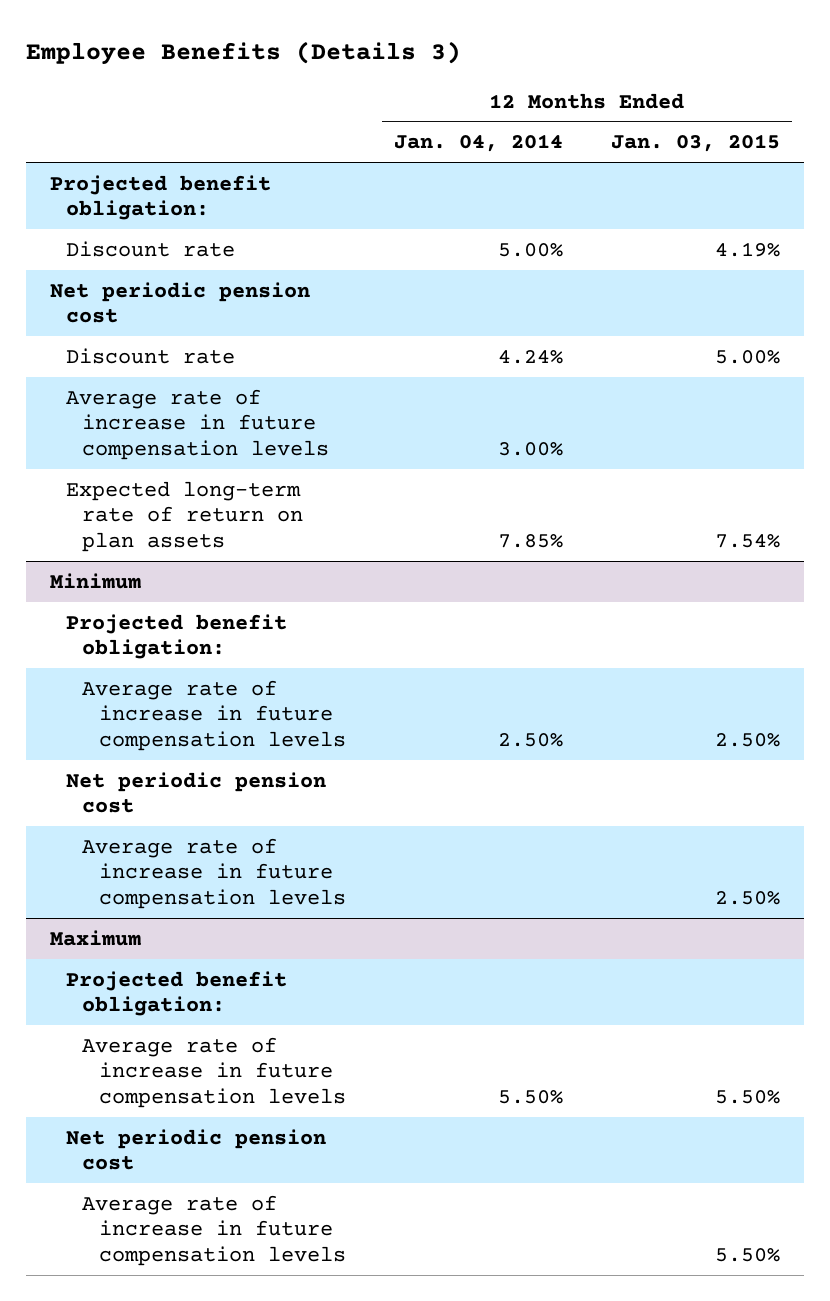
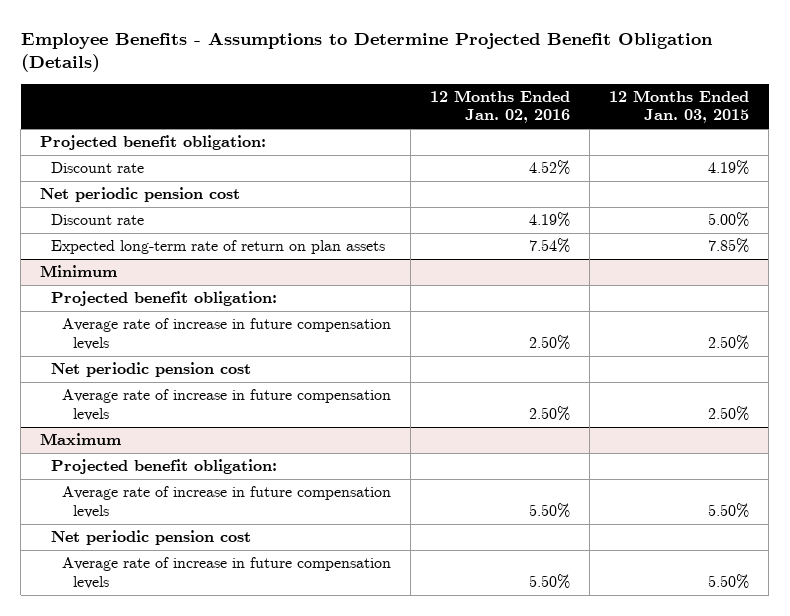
[25,41,461,66] Employee Benefits (Details 3) -> [20,31,713,73] Employee Benefits - Assumptions to Determine Projected Benefit Obligation (Details)
[393,134,563,153] Jan. 04, 2014 -> none
none -> [430,90,571,124] 12 Months Ended Jan. 02, 2016
[66,388,330,461] Average rate of increase in future compensation levels -> none
[715,534,781,549] 7.54% -> [708,238,750,254] 7.85%

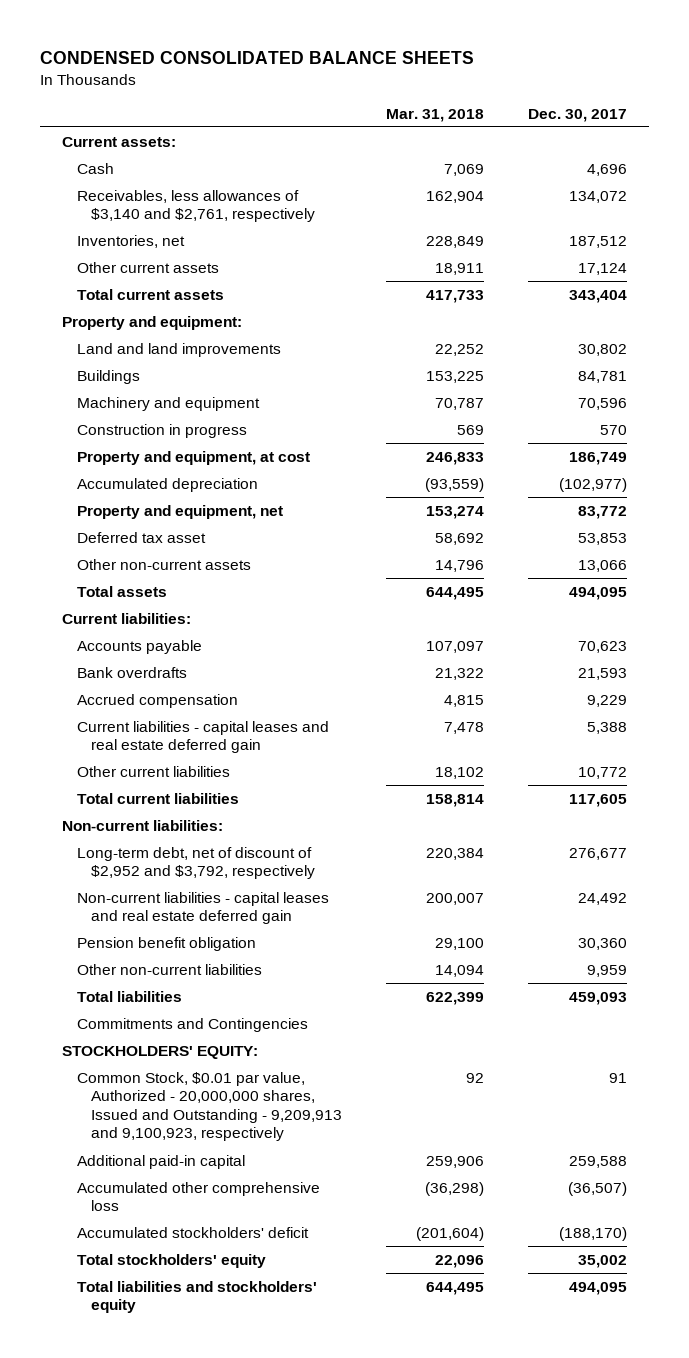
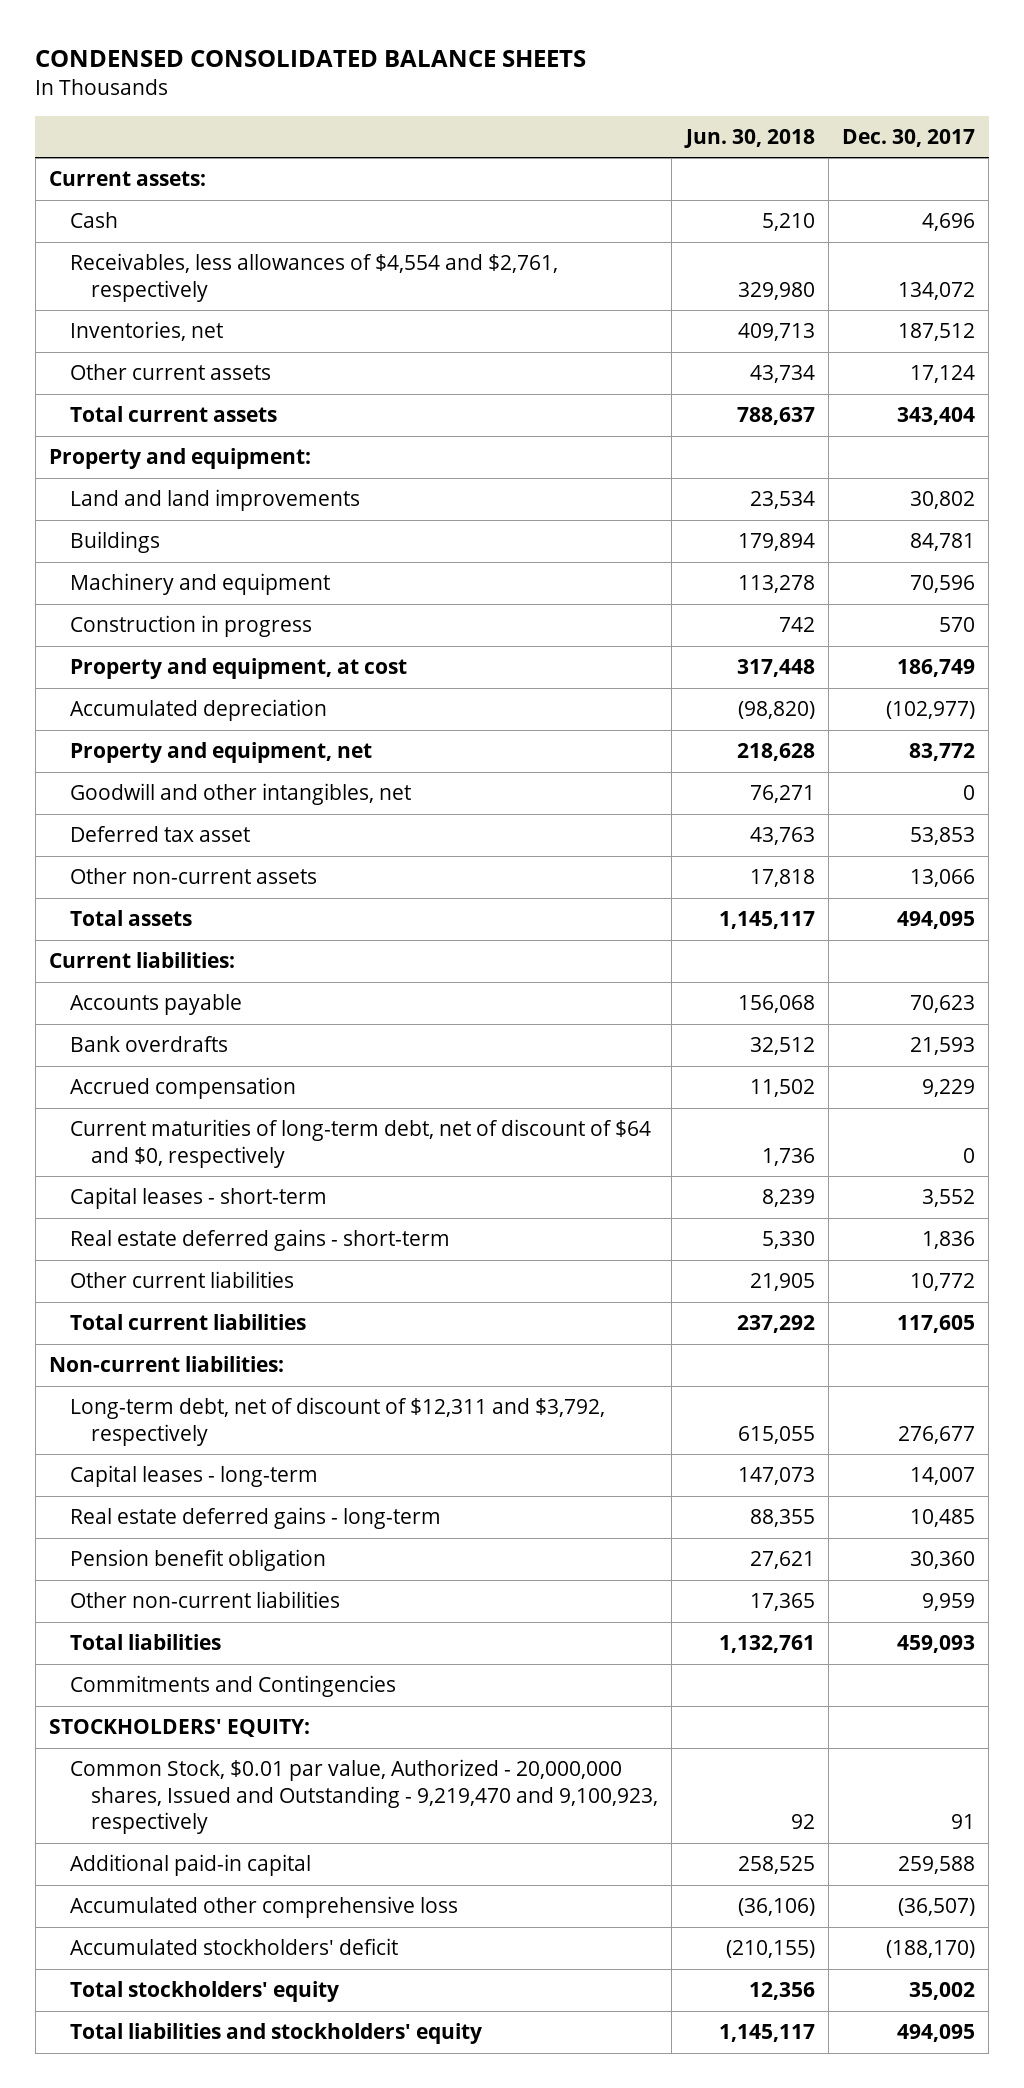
[386,108,485,122] Mar. 31, 2018 -> none
none -> [683,128,815,148] Jun. 30, 2018
[76,189,316,223] Receivables, less allowances of $3,140 and $2,761, respectively -> [69,253,558,302] Receivables, less allowances of $4,554 and $2,761, respectively
none -> [69,783,411,806] Goodwill and other intangibles, net
none -> [69,1119,651,1168] Current maturities of long-term debt, net of discount of $64 and $0, respectively
none -> [69,1187,327,1210] Capital leases - short-term
[76,720,329,754] Current liabilities - capital leases and real estate deferred gain -> [69,1229,450,1252] Real estate deferred gains - short-term
[586,721,627,734] 5,388 -> [922,1231,976,1250] 1,836
[76,846,316,880] Long-term debt, net of discount of $2,952 and $3,792, respectively -> [69,1397,605,1446] Long-term debt, net of discount of $12,311 and $3,792, respectively
none -> [69,1465,318,1488] Capital leases - long-term
[76,891,329,925] Non-current liabilities - capital leases and real estate deferred gain -> [69,1507,441,1530] Real estate deferred gains - long-term
[577,892,627,905] 24,492 -> [910,1509,976,1528] 10,485
[76,1071,343,1142] Common Stock, $0.01 par value, Authorized - 20,000,000 shares, Issued and Outstanding - 9,209,913 and 9,100,923, respectively -> [69,1759,658,1835] Common Stock, $0.01 par value, Authorized - 20,000,000 shares, Issued and Outstanding - 9,219,470 and 9,100,923, respectively

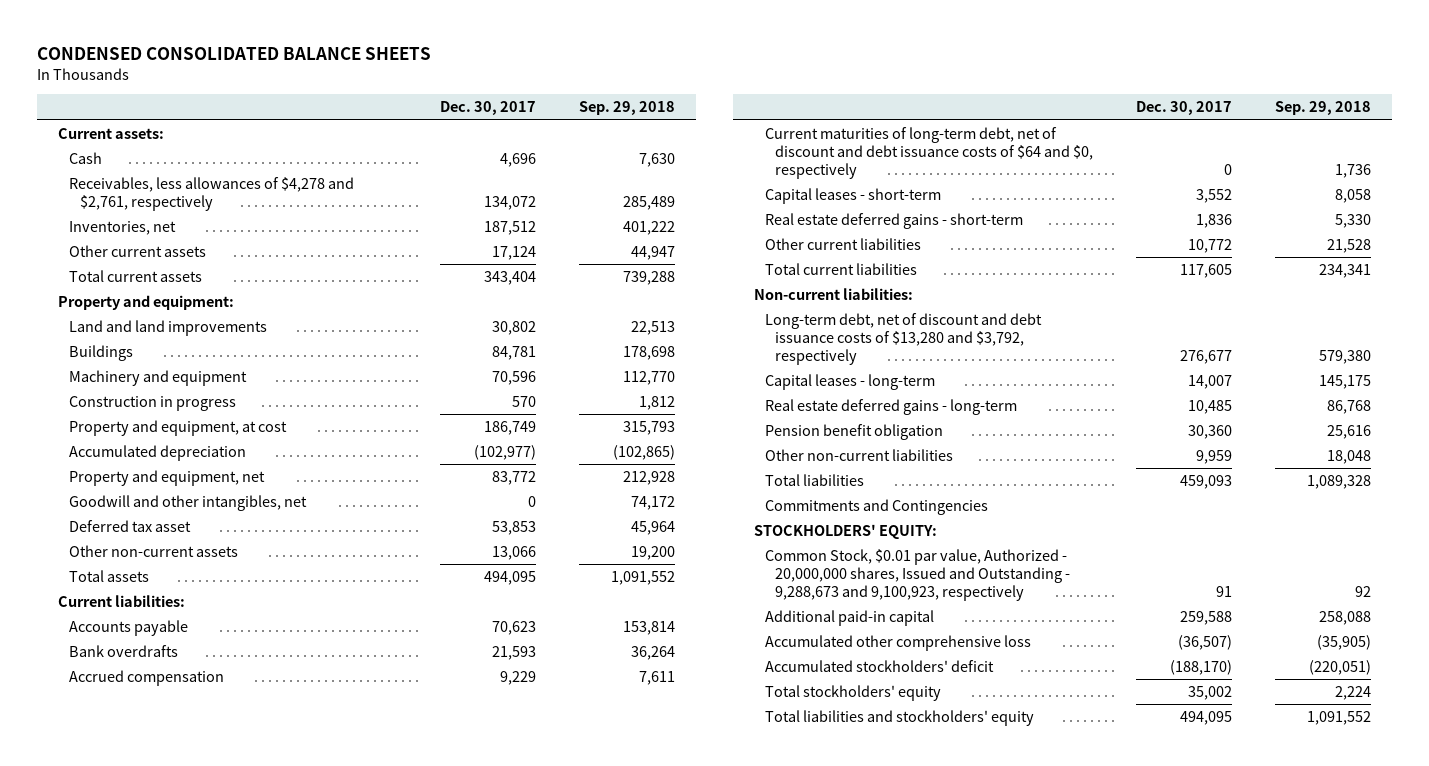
[683,128,815,148] Jun. 30, 2018 -> none
none -> [578,101,675,116] Sep. 29, 2018
[69,253,558,302] Receivables, less allowances of $4,554 and $2,761, respectively -> [69,176,355,211] Receivables, less allowances of $4,278 and $2,761, respectively
[69,1119,651,1168] Current maturities of long-term debt, net of discount of $64 and $0, respectively -> [764,126,1094,179] Current maturities of long-term debt, net of discount and debt issuance costs of $64 and $0, respectively
[69,1397,605,1446] Long-term debt, net of discount of $12,311 and $3,792, respectively -> [764,312,1042,365] Long-term debt, net of discount and debt issuance costs of $13,280 and $3,792, respectively
[69,1759,658,1835] Common Stock, $0.01 par value, Authorized - 20,000,000 shares, Issued and Outstanding - 9,219,470 and 9,100,923, respectively -> [764,548,1071,601] Common Stock, $0.01 par value, Authorized - 20,000,000 shares, Issued and Outstanding - 9,288,673 and 9,100,923, respectively

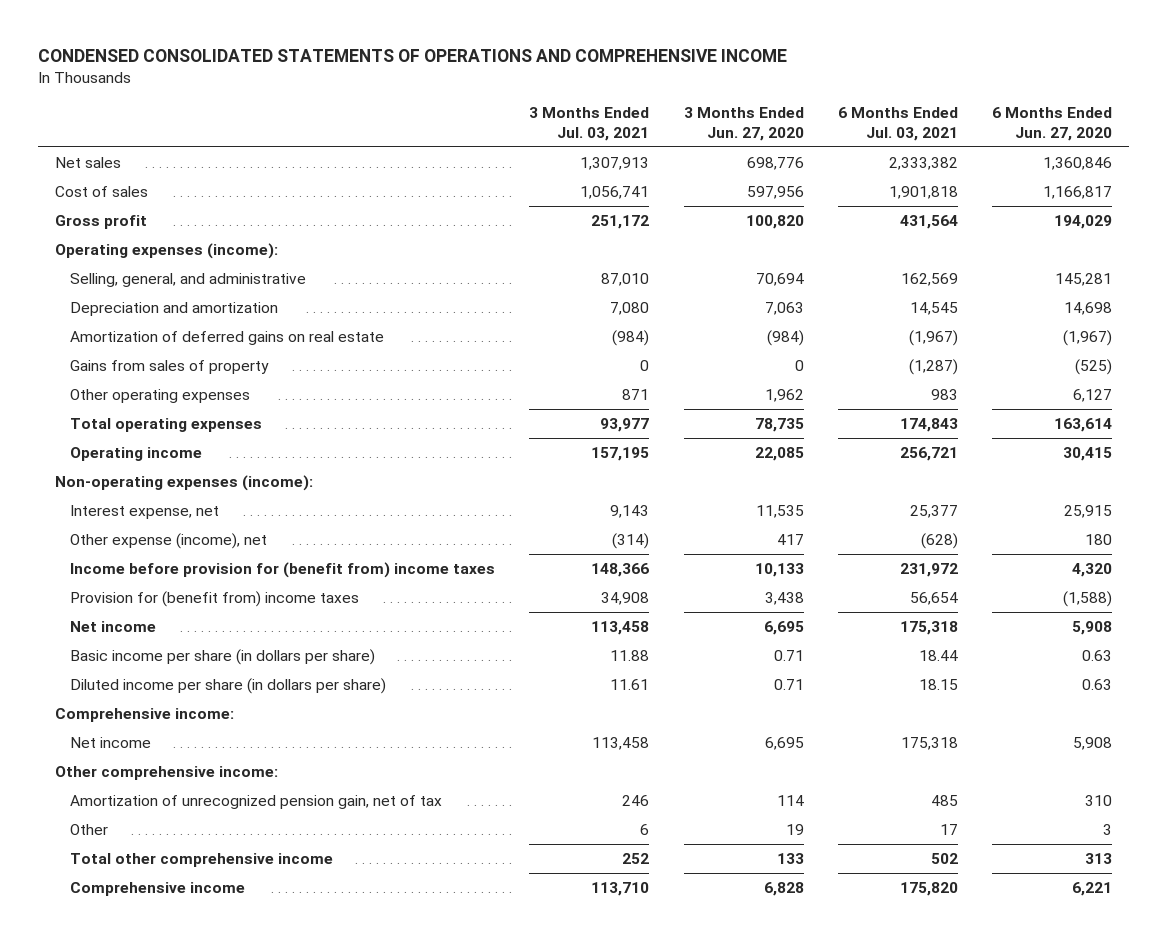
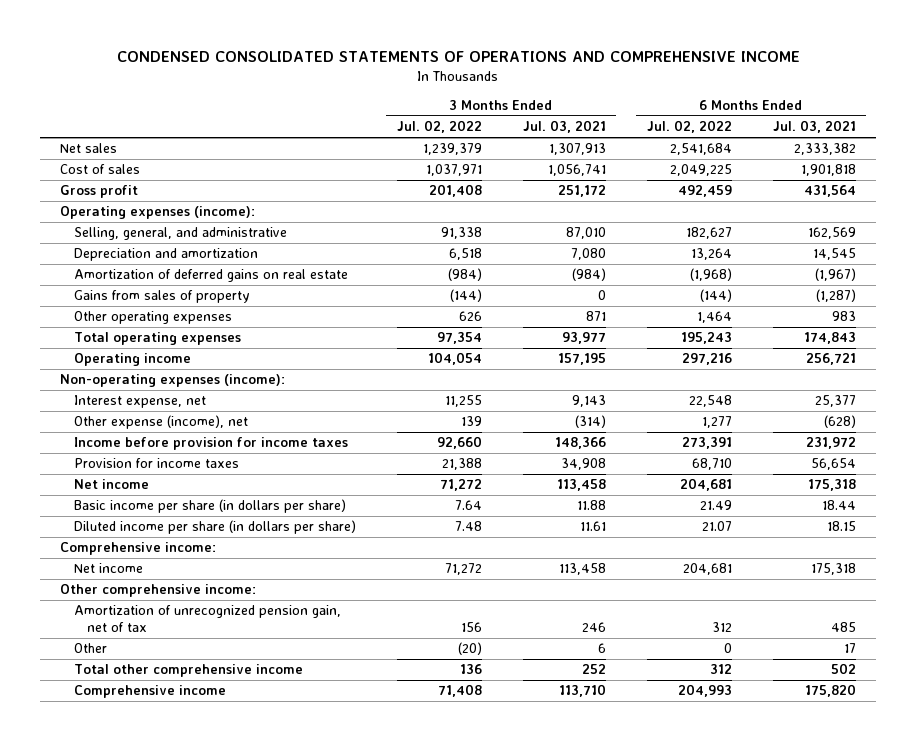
[683,107,804,141] 3 Months Ended Jun. 27, 2020 -> none
[992,107,1113,141] 6 Months Ended Jun. 27, 2020 -> none
none -> [396,120,482,134] Jul. 02, 2022
none -> [646,120,732,134] Jul. 02, 2022
[70,562,496,579] Income before provision for (benefit from) income taxes -> [73,437,348,451] Income before provision for income taxes
[70,591,360,608] Provision for (benefit from) income taxes -> [73,458,239,469] Provision for income taxes

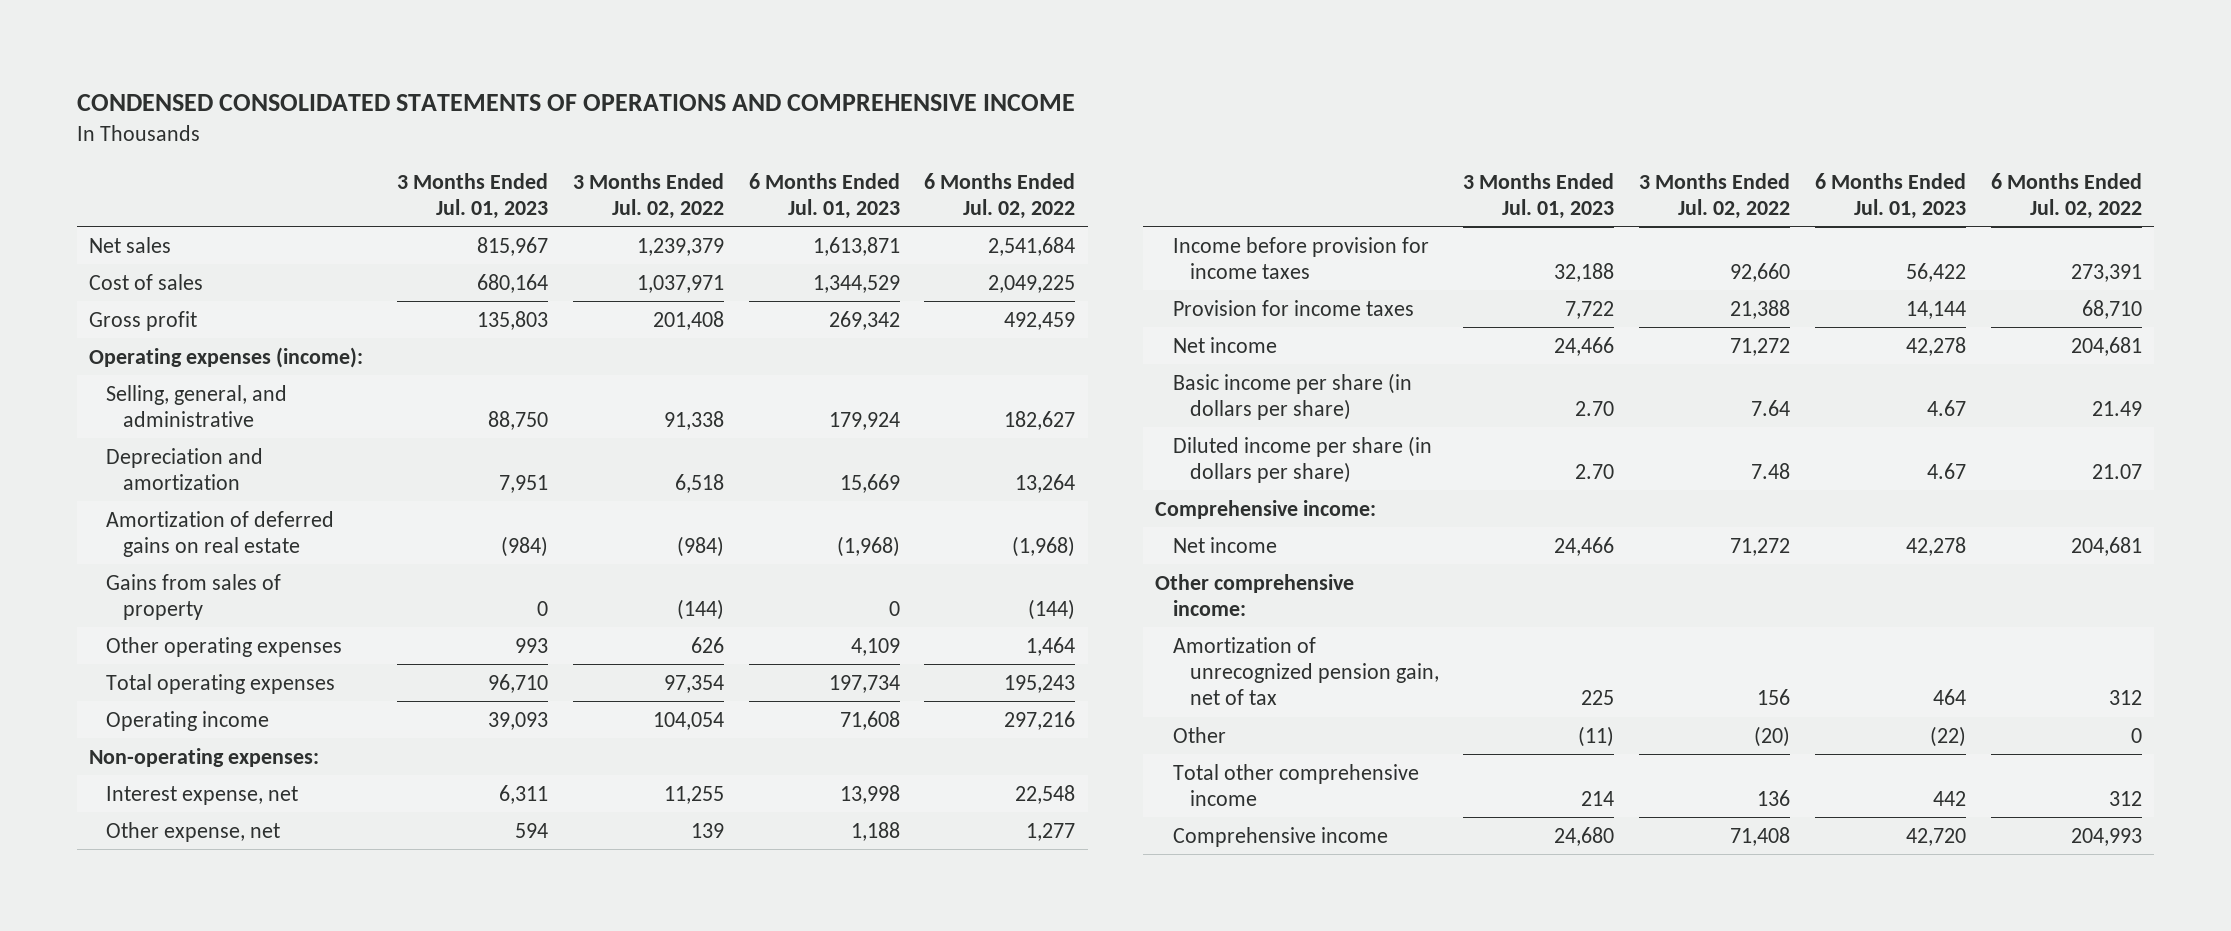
[522,120,606,134] Jul. 03, 2021 -> none
[772,120,856,134] Jul. 03, 2021 -> none
none -> [397,172,549,219] 3 Months Ended Jul. 01, 2023
none -> [748,172,900,219] 6 Months Ended Jul. 01, 2023
[60,374,286,388] Non-operating expenses (income): -> [88,747,319,767] Non-operating expenses:
[73,415,248,430] Other expense (income), net -> [106,821,281,842] Other expense, net

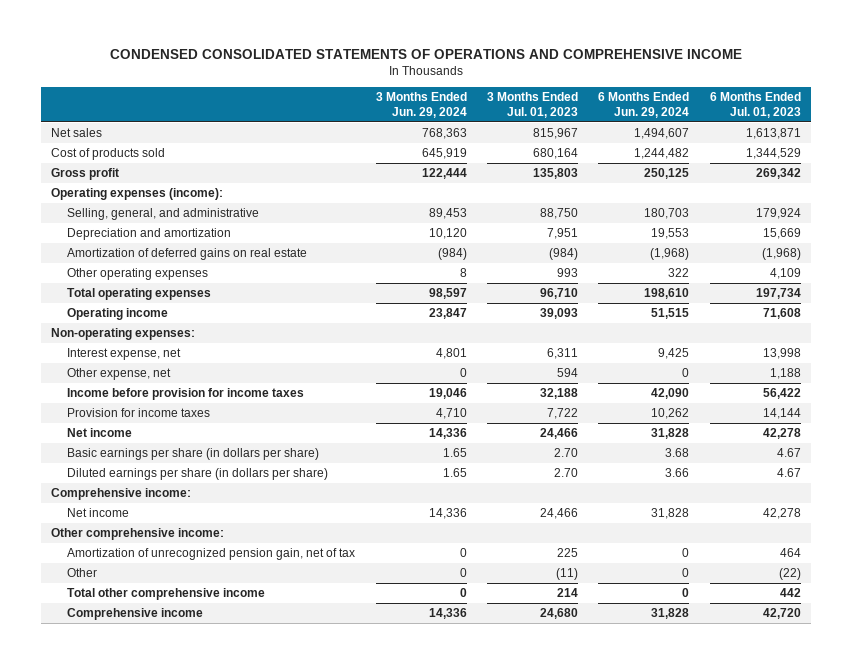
[572,172,724,219] 3 Months Ended Jul. 02, 2022 -> none
[924,172,1076,219] 6 Months Ended Jul. 02, 2022 -> none
none -> [375,92,467,119] 3 Months Ended Jun. 29, 2024
none -> [598,92,690,119] 6 Months Ended Jun. 29, 2024
[88,273,203,290] Cost of sales -> [51,148,166,161] Cost of products sold
[106,573,282,621] Gains from sales of property -> none
[1172,372,1412,421] Basic income per share (in dollars per share) -> [67,448,320,461] Basic earnings per share (in dollars per share)
[1172,435,1432,484] Diluted income per share (in dollars per share) -> [67,468,329,481] Diluted earnings per share (in dollars per share)

